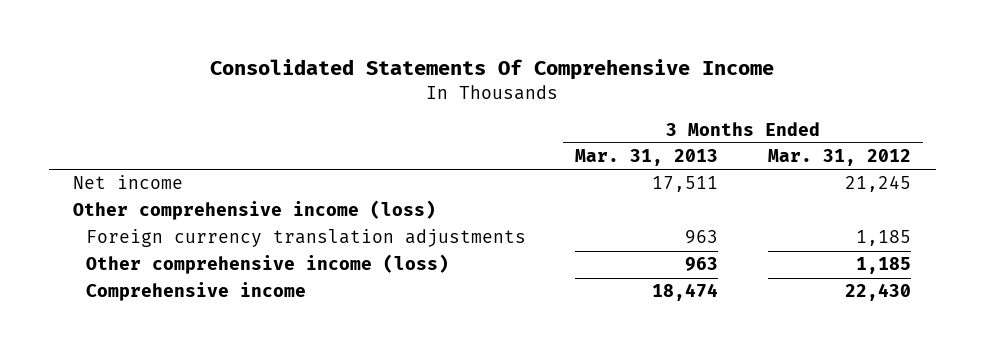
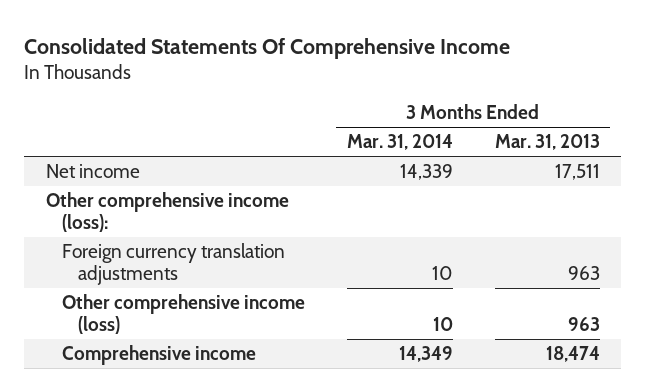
[767,149,911,167] Mar. 31, 2012 -> none
none -> [346,134,453,151] Mar. 31, 2014
[73,200,437,221] Other comprehensive income (loss) -> [45,192,289,233] Other comprehensive income (loss):

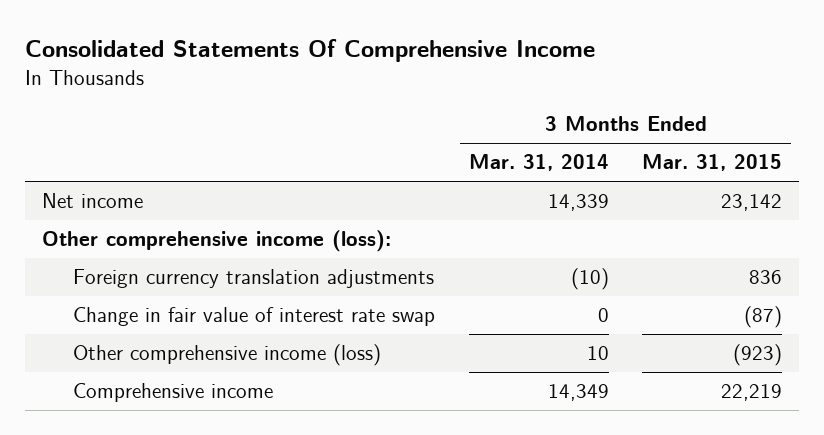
[494,134,600,151] Mar. 31, 2013 -> none
none -> [642,154,783,172] Mar. 31, 2015
[431,266,453,281] 10 -> [570,268,609,291] (10)
none -> [72,307,435,327] Change in fair value of interest rate swap

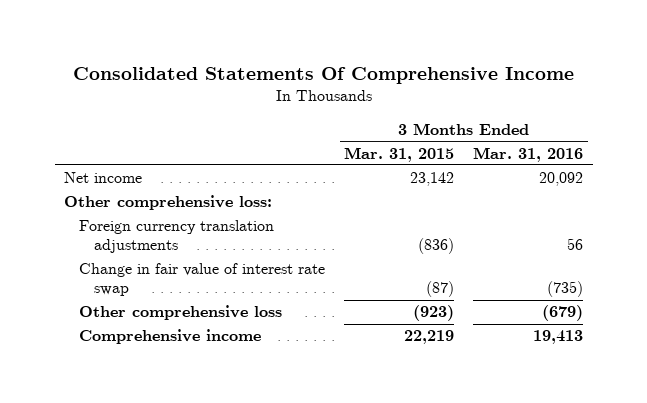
[468,154,609,172] Mar. 31, 2014 -> none
none -> [473,146,584,162] Mar. 31, 2016
[41,230,391,253] Other comprehensive income (loss): -> [64,195,273,211] Other comprehensive loss:
[749,270,783,285] 836 -> [418,238,455,255] (836)
[72,344,381,367] Other comprehensive income (loss) -> [79,305,283,321] Other comprehensive loss

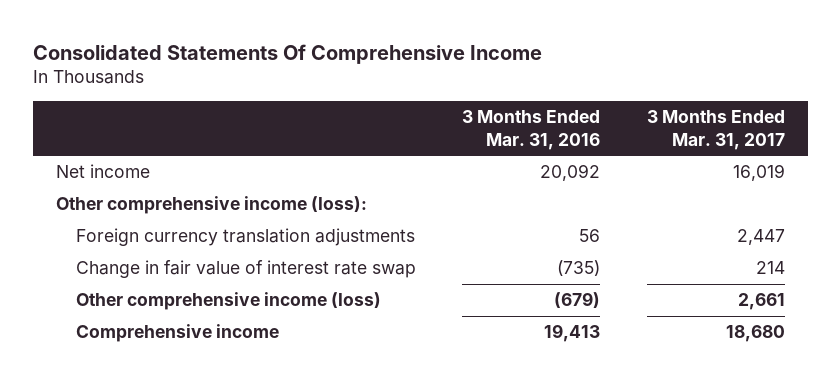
[344,146,455,162] Mar. 31, 2015 -> none
none -> [646,110,785,150] 3 Months Ended Mar. 31, 2017
[64,195,273,211] Other comprehensive loss: -> [55,196,367,215] Other comprehensive income (loss):
[79,305,283,321] Other comprehensive loss -> [76,292,382,311] Other comprehensive income (loss)

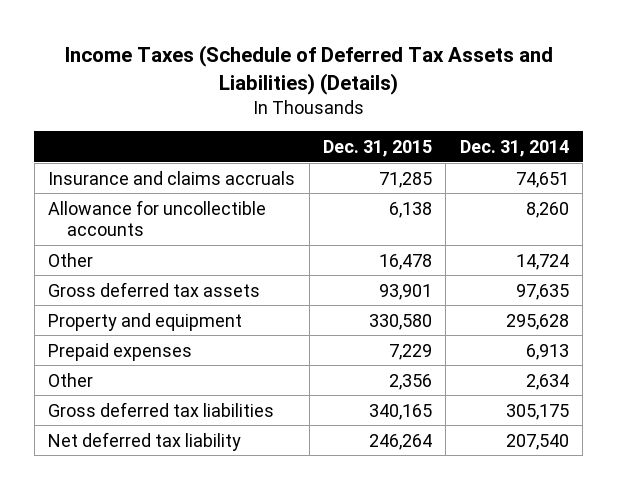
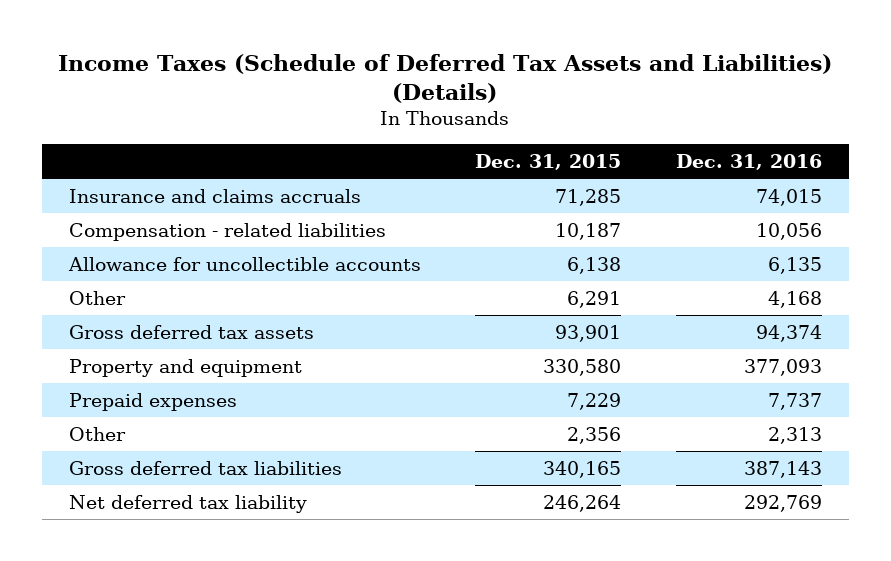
[459,139,569,157] Dec. 31, 2014 -> none
none -> [675,153,822,170] Dec. 31, 2016
none -> [68,222,386,241] Compensation - related liabilities
[379,253,433,270] 16,478 -> [567,290,622,308] 6,291

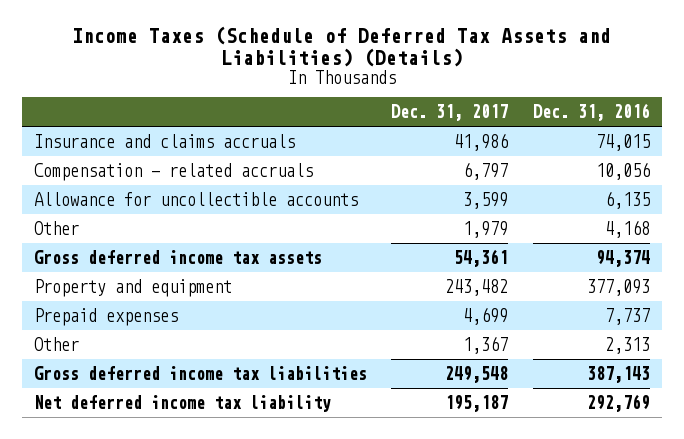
[475,153,622,170] Dec. 31, 2015 -> none
none -> [391,104,509,122] Dec. 31, 2017
[68,222,386,241] Compensation - related liabilities -> [33,162,313,181] Compensation - related accruals
[68,324,314,339] Gross deferred tax assets -> [33,249,322,264] Gross deferred income tax assets
[68,460,342,475] Gross deferred tax liabilities -> [33,365,367,380] Gross deferred income tax liabilities
[68,494,307,513] Net deferred tax liability -> [33,394,331,412] Net deferred income tax liability

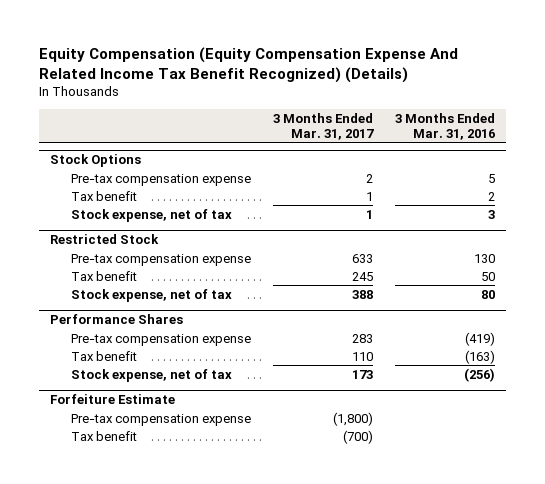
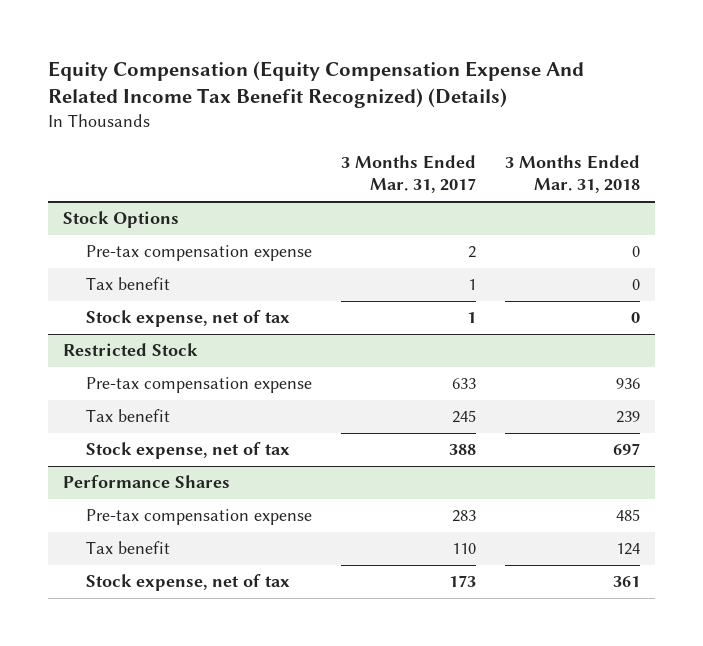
[395,112,496,140] 3 Months Ended Mar. 31, 2016 -> none
none -> [505,154,641,194] 3 Months Ended Mar. 31, 2018
[50,394,176,405] Forfeiture Estimate -> none
[70,413,251,426] Pre-tax compensation expense -> none
[70,430,137,441] Tax benefit -> none

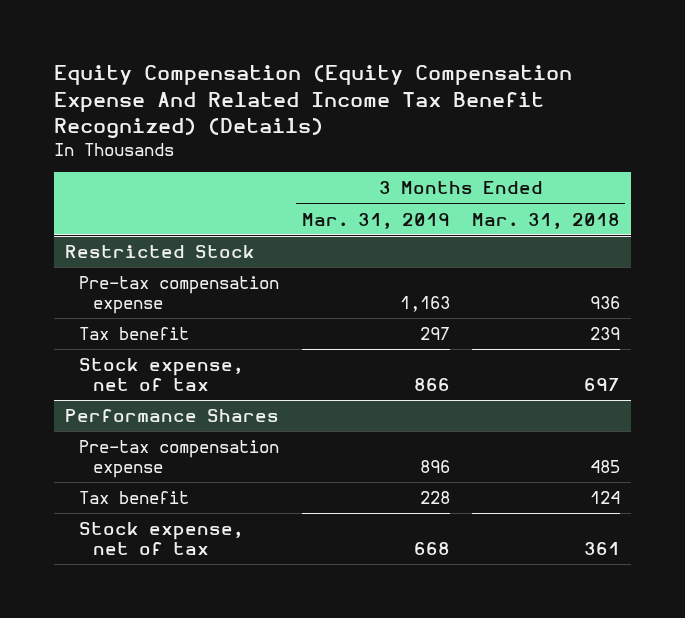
[341,154,477,194] 3 Months Ended Mar. 31, 2017 -> none
none -> [301,212,450,229] Mar. 31, 2019
[62,211,179,229] Stock Options -> none
[86,245,313,262] Pre-tax compensation expense -> none
[86,277,171,291] Tax benefit -> none
[86,310,291,328] Stock expense, net of tax -> none

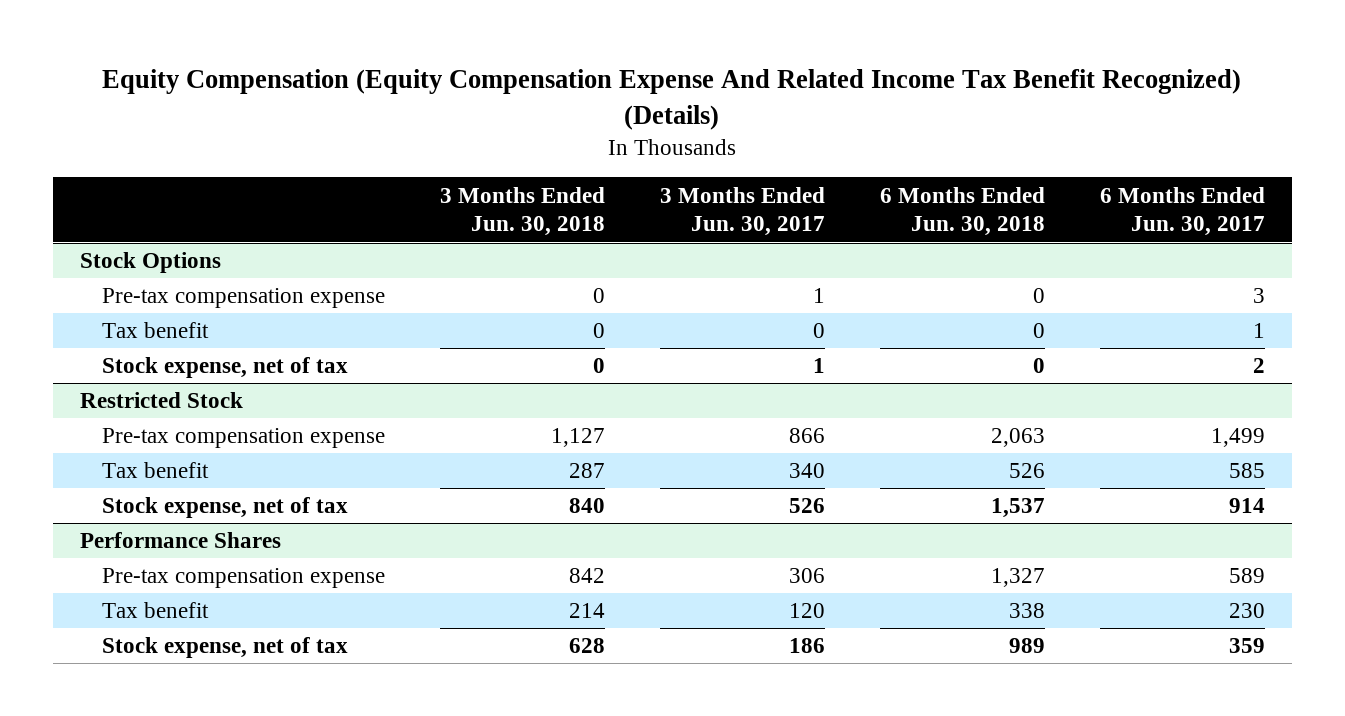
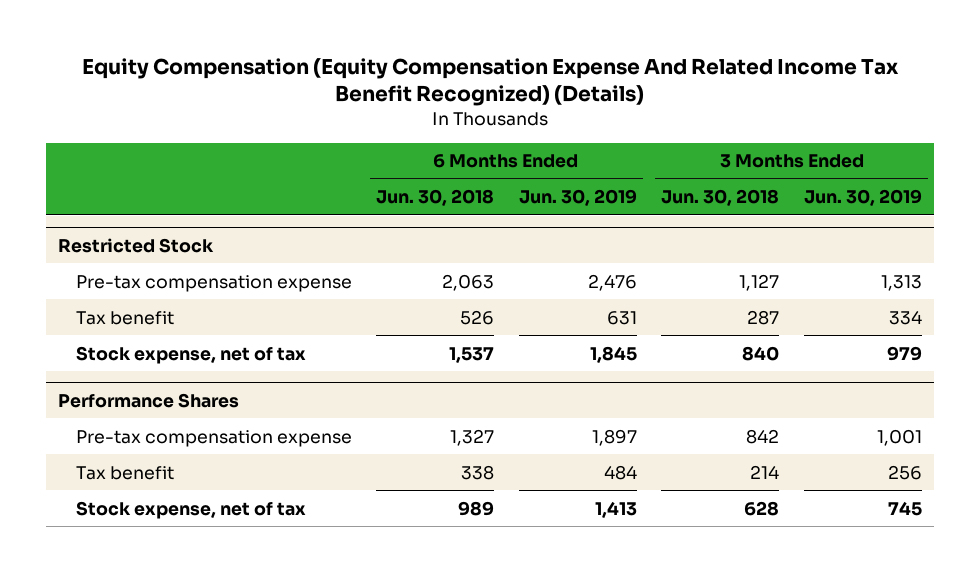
[659,186,825,237] 3 Months Ended Jun. 30, 2017 -> none
[1099,186,1265,237] 6 Months Ended Jun. 30, 2017 -> none
none -> [518,189,637,207] Jun. 30, 2019
none -> [803,189,922,207] Jun. 30, 2019
[80,252,222,274] Stock Options -> none
[102,288,386,309] Pre-tax compensation expense -> none
[102,322,210,339] Tax benefit -> none
[102,357,349,379] Stock expense, net of tax -> none

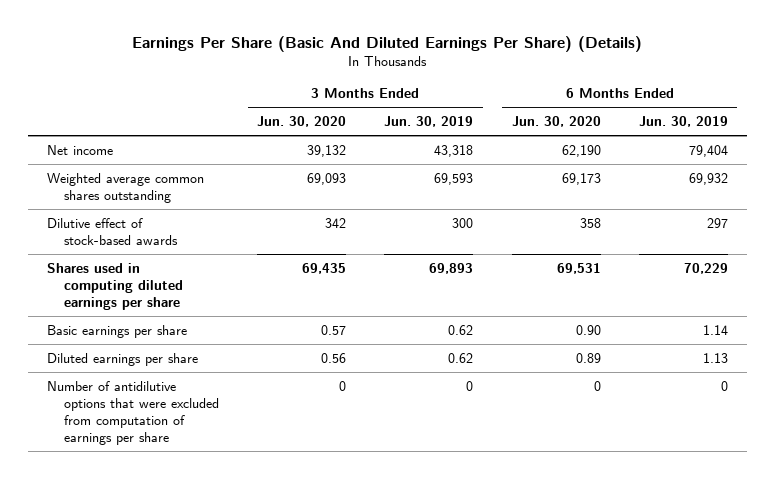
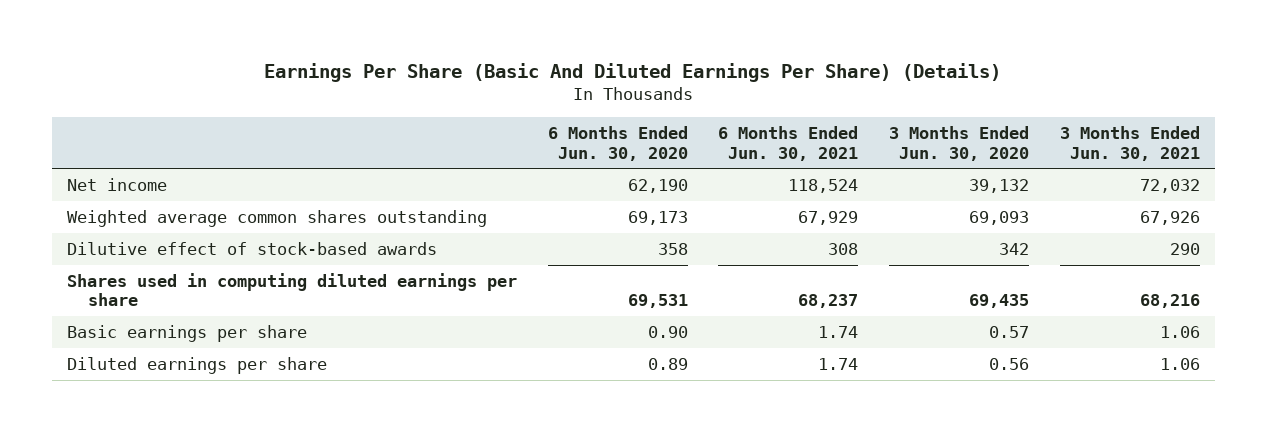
[384,116,474,128] Jun. 30, 2019 -> none
[638,116,728,128] Jun. 30, 2019 -> none
none -> [718,126,859,161] 6 Months Ended Jun. 30, 2021
none -> [1059,126,1200,161] 3 Months Ended Jun. 30, 2021
[46,380,220,445] Number of antidilutive options that were excluded from computation of earnings per share -> none

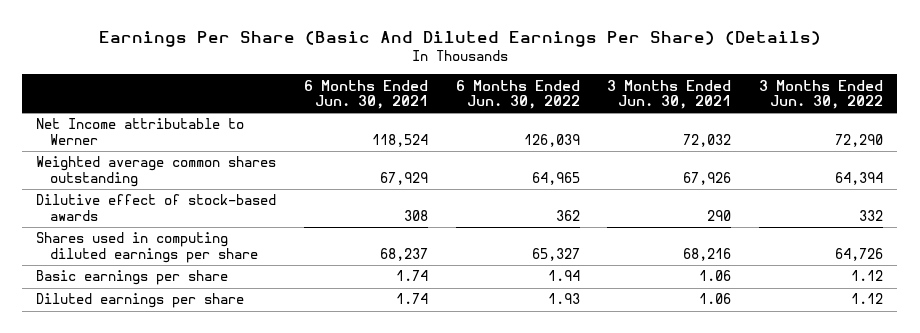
[547,126,688,161] 6 Months Ended Jun. 30, 2020 -> none
[888,126,1029,161] 3 Months Ended Jun. 30, 2020 -> none
none -> [455,79,580,110] 6 Months Ended Jun. 30, 2022
none -> [759,79,884,110] 3 Months Ended Jun. 30, 2022
[67,178,168,192] Net income -> [36,118,245,145] Net Income attributable to Werner

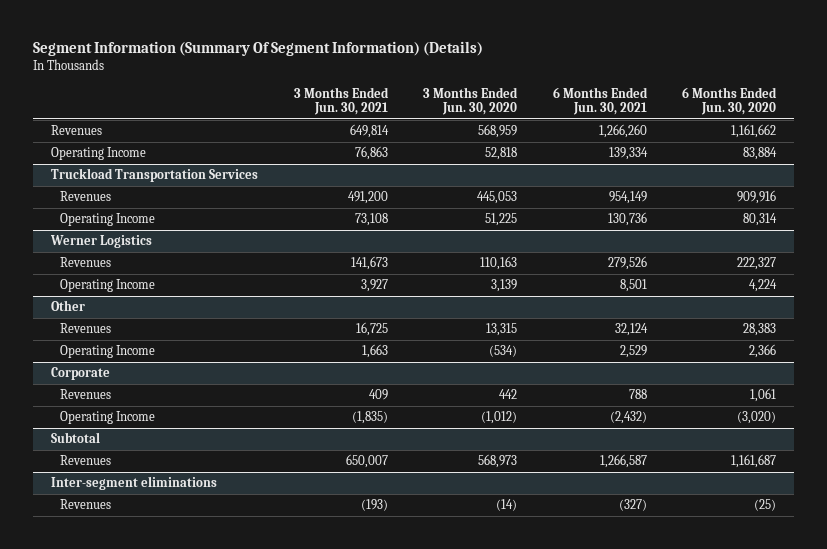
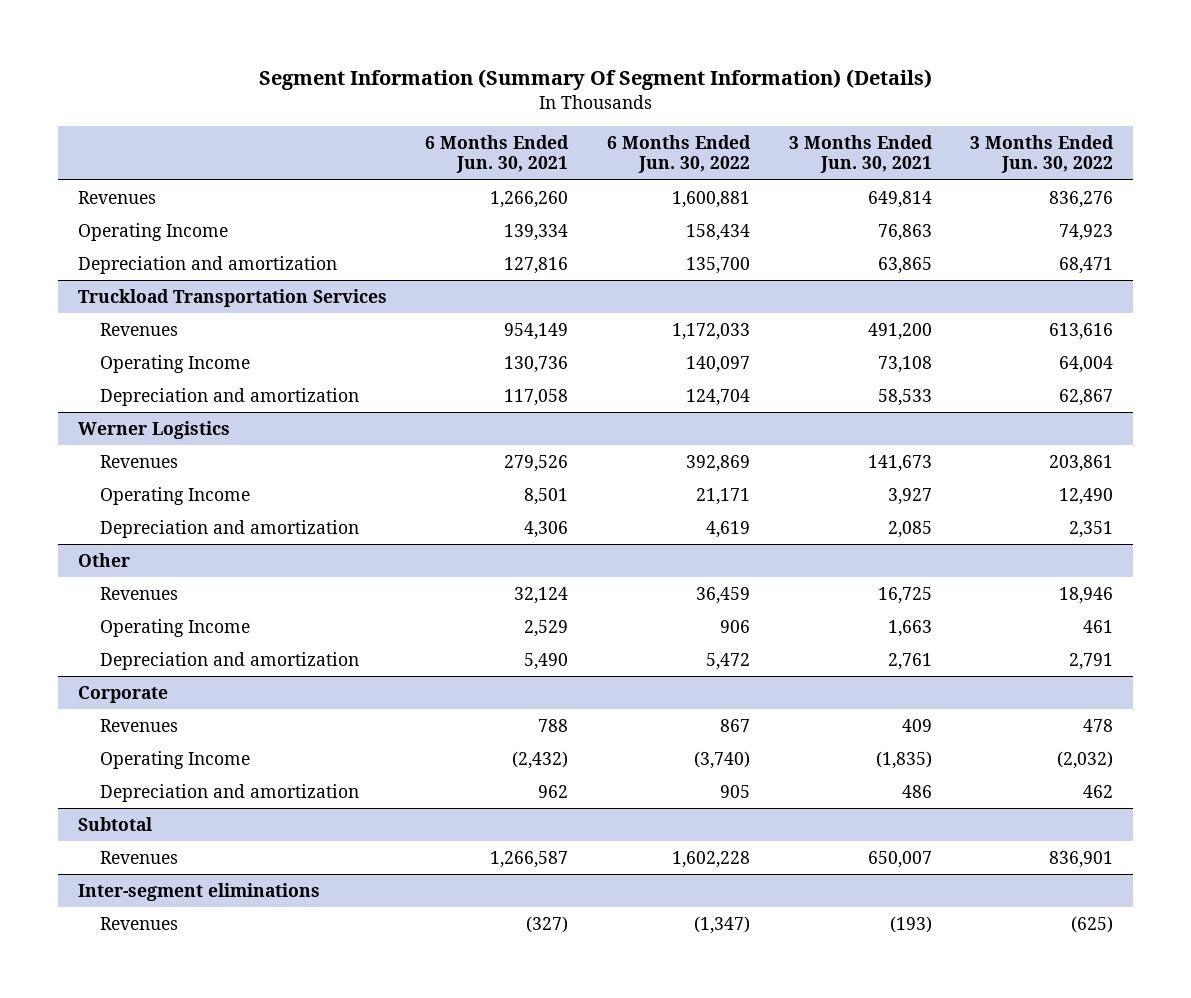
[423,86,519,116] 3 Months Ended Jun. 30, 2020 -> none
[682,86,778,116] 6 Months Ended Jun. 30, 2020 -> none
none -> [607,135,752,174] 6 Months Ended Jun. 30, 2022
none -> [970,135,1115,174] 3 Months Ended Jun. 30, 2022
none -> [77,255,337,274] Depreciation and amortization
none -> [100,387,360,406] Depreciation and amortization
none -> [100,519,360,538] Depreciation and amortization
none -> [100,651,360,670] Depreciation and amortization
none -> [100,783,360,802] Depreciation and amortization

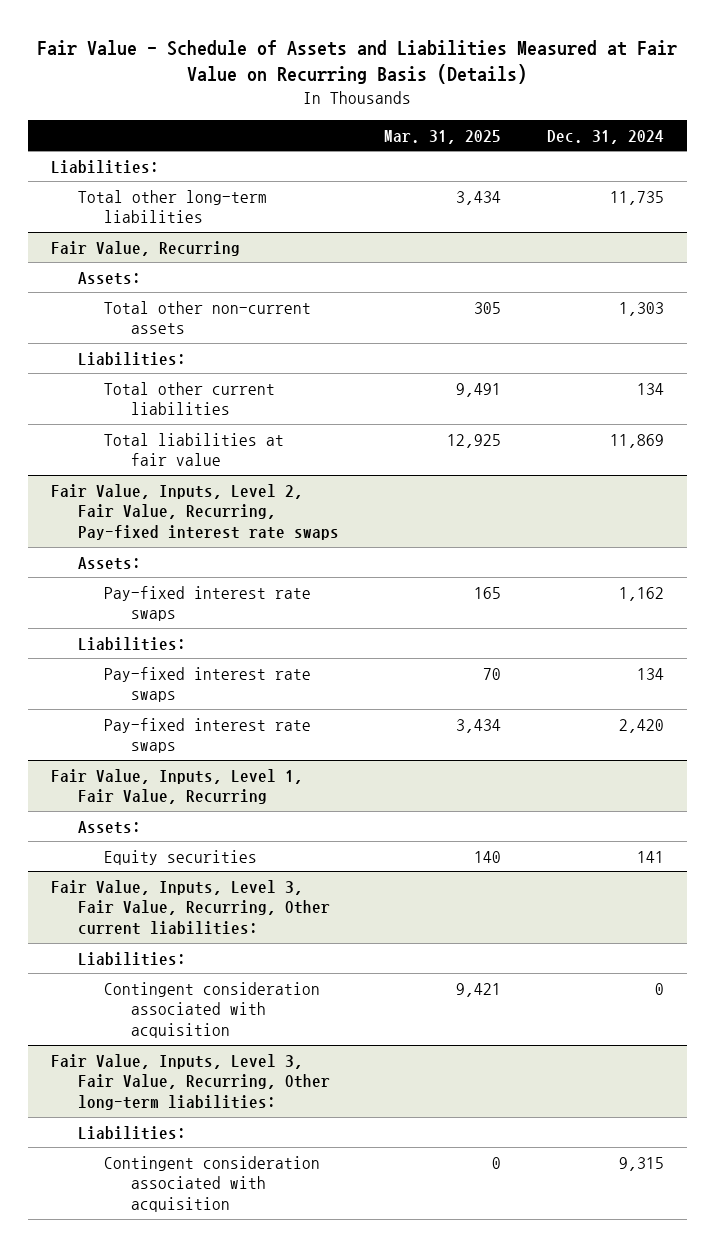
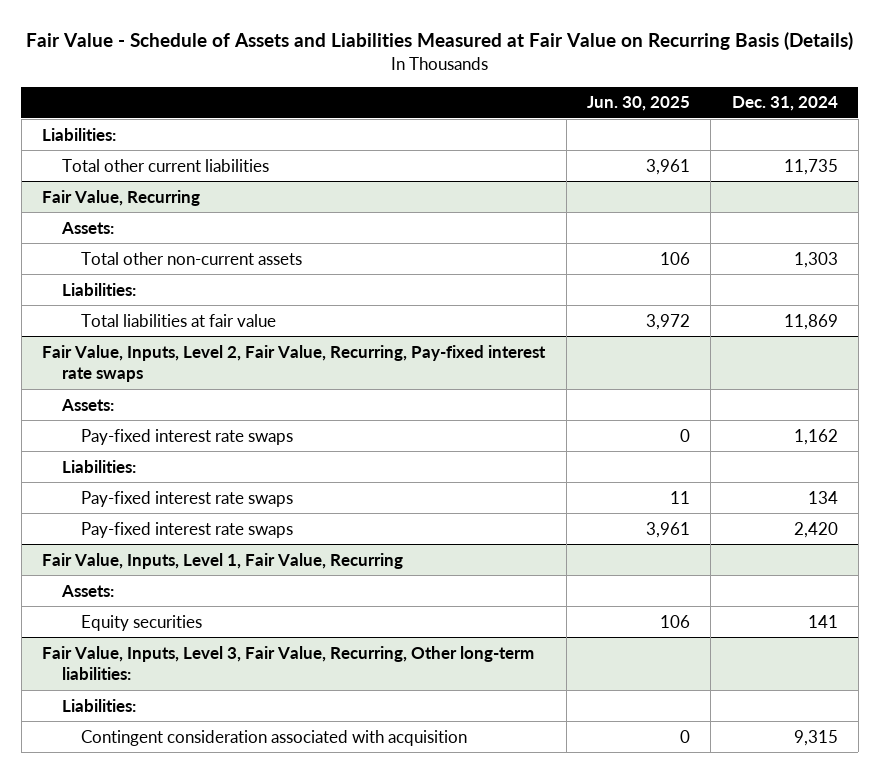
[384,129,502,144] Mar. 31, 2025 -> none
none -> [586,96,690,112] Jun. 30, 2025
[77,189,267,224] Total other long-term liabilities -> [61,158,269,172] Total other current liabilities
[104,381,276,416] Total other current liabilities -> none
[50,879,330,936] Fair Value, Inputs, Level 3, Fair Value, Recurring, Other current liabilities: -> none
[77,951,186,966] Liabilities: -> none
[104,981,321,1039] Contingent consideration associated with acquisition -> none

